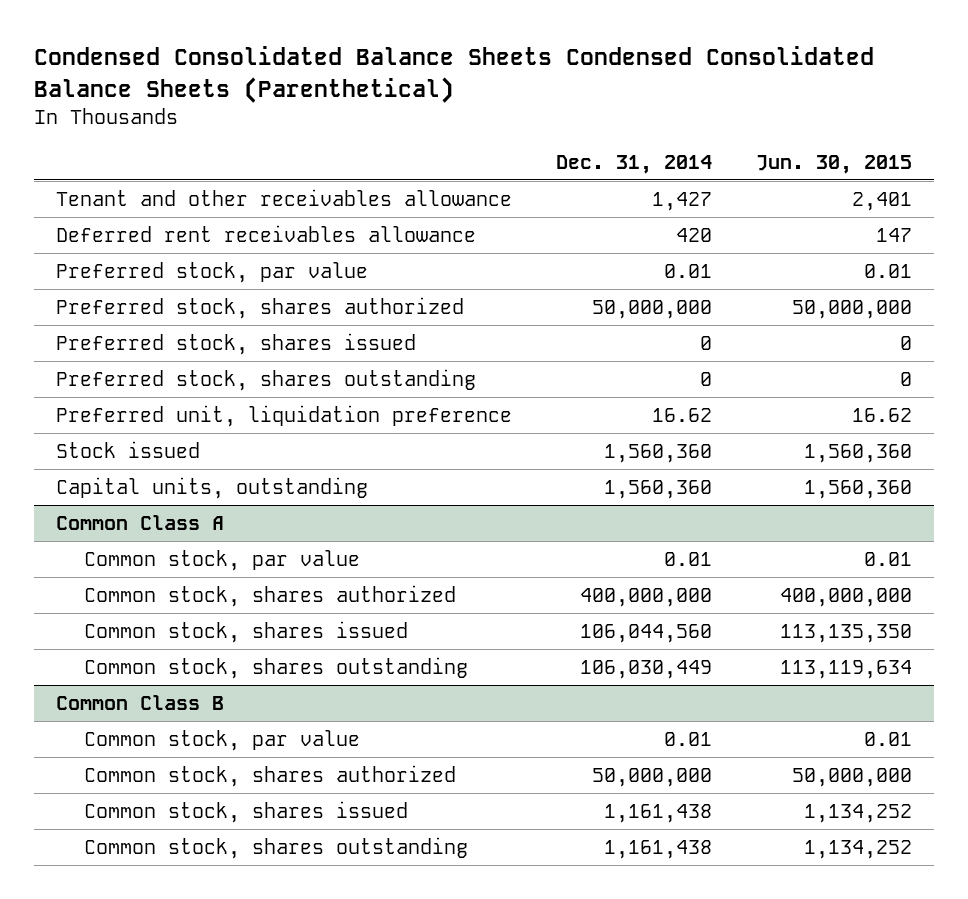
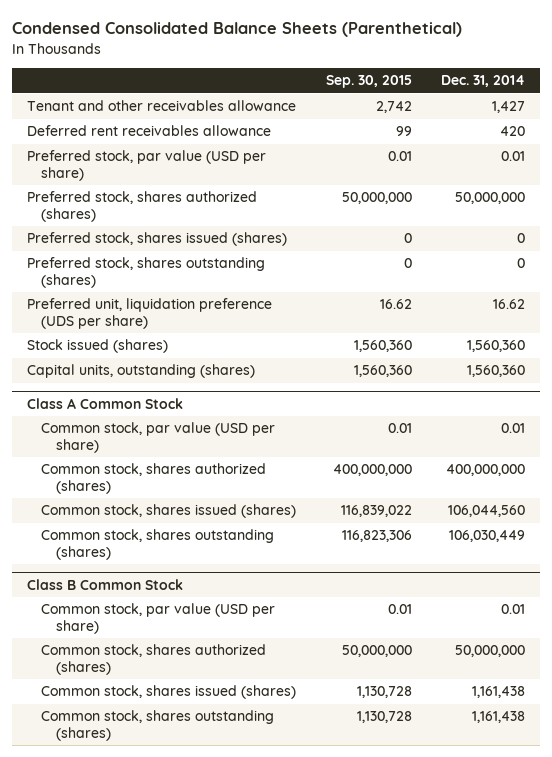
[33,46,874,103] Condensed Consolidated Balance Sheets Condensed Consolidated Balance Sheets (Parenthetical) -> [12,22,463,38] Condensed Consolidated Balance Sheets (Parenthetical)
[755,154,912,174] Jun. 30, 2015 -> none
none -> [325,75,412,89] Sep. 30, 2015
[55,261,368,283] Preferred stock, par value -> [26,150,266,182] Preferred stock, par value (USD per share)
[55,296,464,319] Preferred stock, shares authorized -> [26,191,257,223] Preferred stock, shares authorized (shares)
[55,332,416,355] Preferred stock, shares issued -> [26,232,287,247] Preferred stock, shares issued (shares)
[55,368,476,391] Preferred stock, shares outstanding -> [26,257,265,289] Preferred stock, shares outstanding (shares)
[55,404,512,427] Preferred unit, liquidation preference -> [26,298,272,330] Preferred unit, liquidation preference (UDS per share)
[55,440,200,458] Stock issued -> [26,339,168,354] Stock issued (shares)
[55,476,368,499] Capital units, outstanding -> [26,364,255,379] Capital units, outstanding (shares)
[55,514,224,530] Common Class A -> [26,397,183,409] Class A Common Stock
[84,549,361,571] Common stock, par value -> [41,422,276,454] Common stock, par value (USD per share)
[84,584,457,607] Common stock, shares authorized -> [41,463,267,495] Common stock, shares authorized (shares)
[84,620,409,643] Common stock, shares issued -> [41,504,297,519] Common stock, shares issued (shares)
[84,656,469,679] Common stock, shares outstanding -> [41,529,275,561] Common stock, shares outstanding (shares)
[55,694,224,710] Common Class B -> [26,578,183,590] Class B Common Stock
[84,729,361,751] Common stock, par value -> [41,603,276,635] Common stock, par value (USD per share)
[84,764,457,787] Common stock, shares authorized -> [41,644,267,676] Common stock, shares authorized (shares)
[84,800,409,823] Common stock, shares issued -> [41,685,297,700] Common stock, shares issued (shares)
[84,836,469,859] Common stock, shares outstanding -> [41,710,275,742] Common stock, shares outstanding (shares)

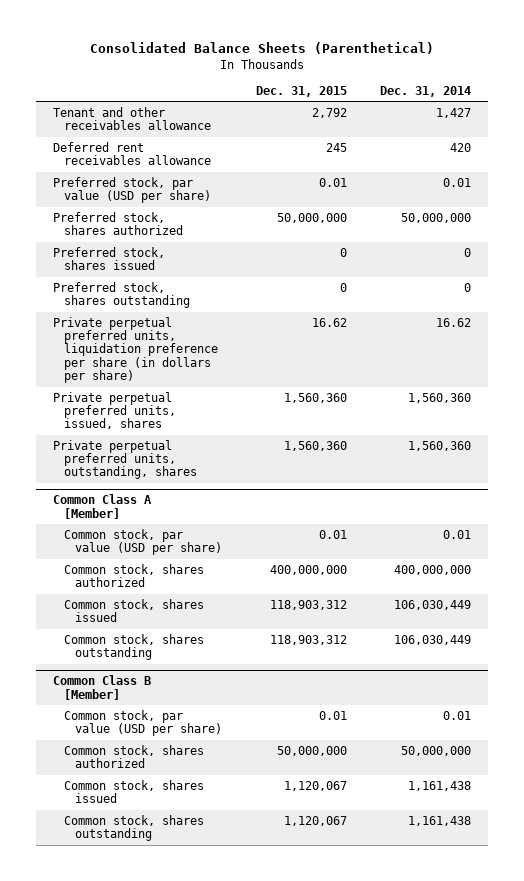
[12,22,463,38] Condensed Consolidated Balance Sheets (Parenthetical) -> [89,42,434,55] Consolidated Balance Sheets (Parenthetical)
[325,75,412,89] Sep. 30, 2015 -> none
none -> [255,85,347,97] Dec. 31, 2015
[26,191,257,223] Preferred stock, shares authorized (shares) -> [52,211,183,236] Preferred stock, shares authorized
[26,232,287,247] Preferred stock, shares issued (shares) -> [52,246,165,271] Preferred stock, shares issued
[26,257,265,289] Preferred stock, shares outstanding (shares) -> [52,281,190,309] Preferred stock, shares outstanding
[26,298,272,330] Preferred unit, liquidation preference (UDS per share) -> [52,316,218,384] Private perpetual preferred units, liquidation preference per share (in dollars per share)
[26,339,168,354] Stock issued (shares) -> [52,391,176,430] Private perpetual preferred units, issued, shares
[26,364,255,379] Capital units, outstanding (shares) -> [52,439,197,480] Private perpetual preferred units, outstanding, shares
[26,397,183,409] Class A Common Stock -> [52,494,152,519] Common Class A [Member]
[41,463,267,495] Common stock, shares authorized (shares) -> [63,563,204,588] Common stock, shares authorized
[41,504,297,519] Common stock, shares issued (shares) -> [63,598,204,623] Common stock, shares issued
[448,505,526,518] 106,044,560 -> [394,599,472,610] 106,030,449
[41,529,275,561] Common stock, shares outstanding (shares) -> [63,633,204,661] Common stock, shares outstanding
[26,578,183,590] Class B Common Stock -> [52,675,151,700] Common Class B [Member]
[41,644,267,676] Common stock, shares authorized (shares) -> [63,744,204,769] Common stock, shares authorized
[41,685,297,700] Common stock, shares issued (shares) -> [63,779,204,804] Common stock, shares issued
[41,710,275,742] Common stock, shares outstanding (shares) -> [63,814,204,842] Common stock, shares outstanding

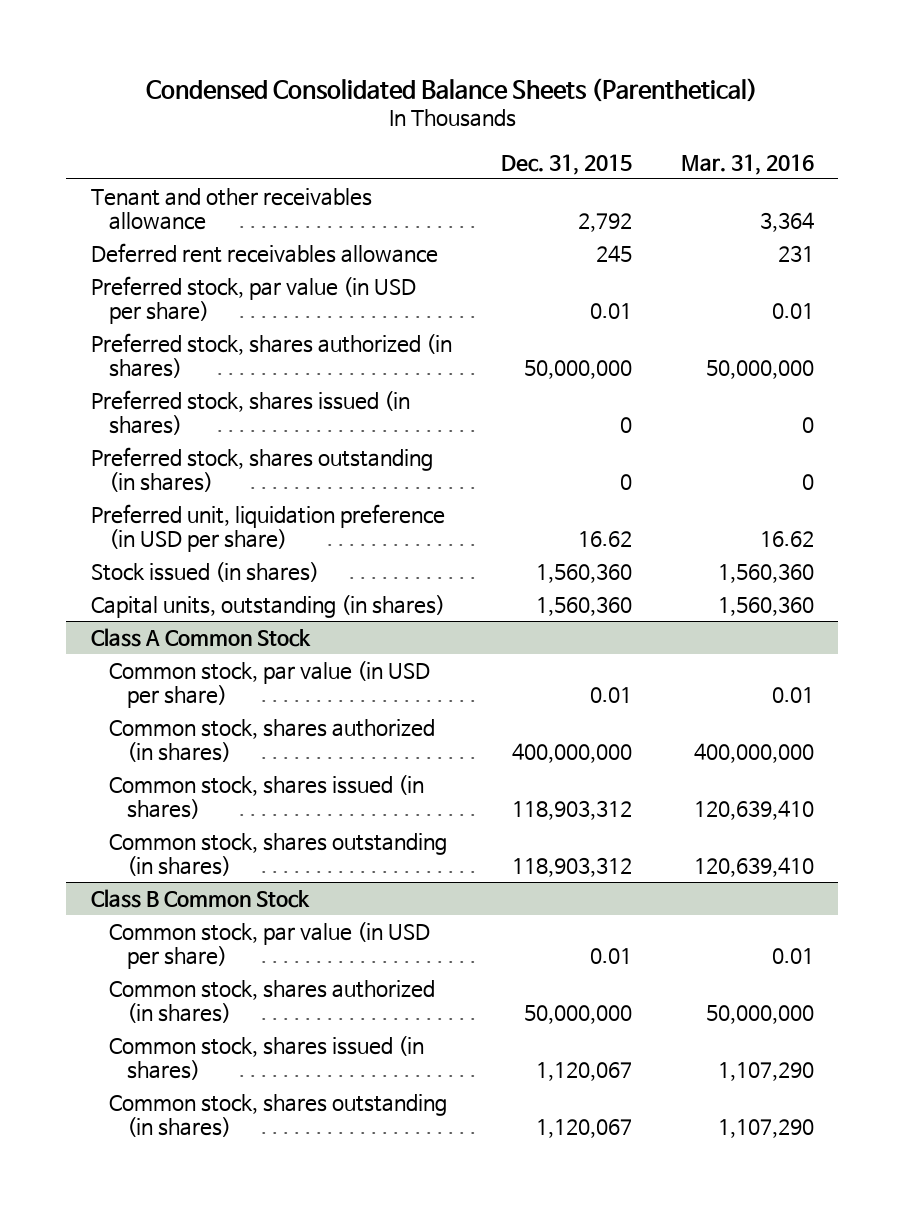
[89,42,434,55] Consolidated Balance Sheets (Parenthetical) -> [146,77,759,102] Condensed Consolidated Balance Sheets (Parenthetical)
[380,85,472,97] Dec. 31, 2014 -> none
none -> [680,153,814,175] Mar. 31, 2016
[52,176,211,204] Preferred stock, par value (USD per share) -> [90,275,416,325] Preferred stock, par value (in USD per share)
[52,211,183,236] Preferred stock, shares authorized -> [90,332,452,379] Preferred stock, shares authorized (in shares)
[52,246,165,271] Preferred stock, shares issued -> [90,389,410,436] Preferred stock, shares issued (in shares)
[52,281,190,309] Preferred stock, shares outstanding -> [90,446,433,493] Preferred stock, shares outstanding (in shares)
[52,316,218,384] Private perpetual preferred units, liquidation preference per share (in dollars per share) -> [90,503,445,553] Preferred unit, liquidation preference (in USD per share)
[52,391,176,430] Private perpetual preferred units, issued, shares -> [90,561,319,582] Stock issued (in shares)
[52,439,197,480] Private perpetual preferred units, outstanding, shares -> [90,594,445,618] Capital units, outstanding (in shares)
[52,494,152,519] Common Class A [Member] -> [90,627,311,647] Class A Common Stock
[63,528,223,556] Common stock, par value (USD per share) -> [108,660,430,709] Common stock, par value (in USD per share)
[63,563,204,588] Common stock, shares authorized -> [108,718,435,763] Common stock, shares authorized (in shares)
[63,598,204,623] Common stock, shares issued -> [108,774,424,820] Common stock, shares issued (in shares)
[63,633,204,661] Common stock, shares outstanding -> [108,832,447,877] Common stock, shares outstanding (in shares)
[52,675,151,700] Common Class B [Member] -> [90,888,310,908] Class B Common Stock
[63,709,223,737] Common stock, par value (USD per share) -> [108,921,430,970] Common stock, par value (in USD per share)
[63,744,204,769] Common stock, shares authorized -> [108,979,435,1024] Common stock, shares authorized (in shares)
[63,779,204,804] Common stock, shares issued -> [108,1035,424,1081] Common stock, shares issued (in shares)
[63,814,204,842] Common stock, shares outstanding -> [108,1093,447,1138] Common stock, shares outstanding (in shares)

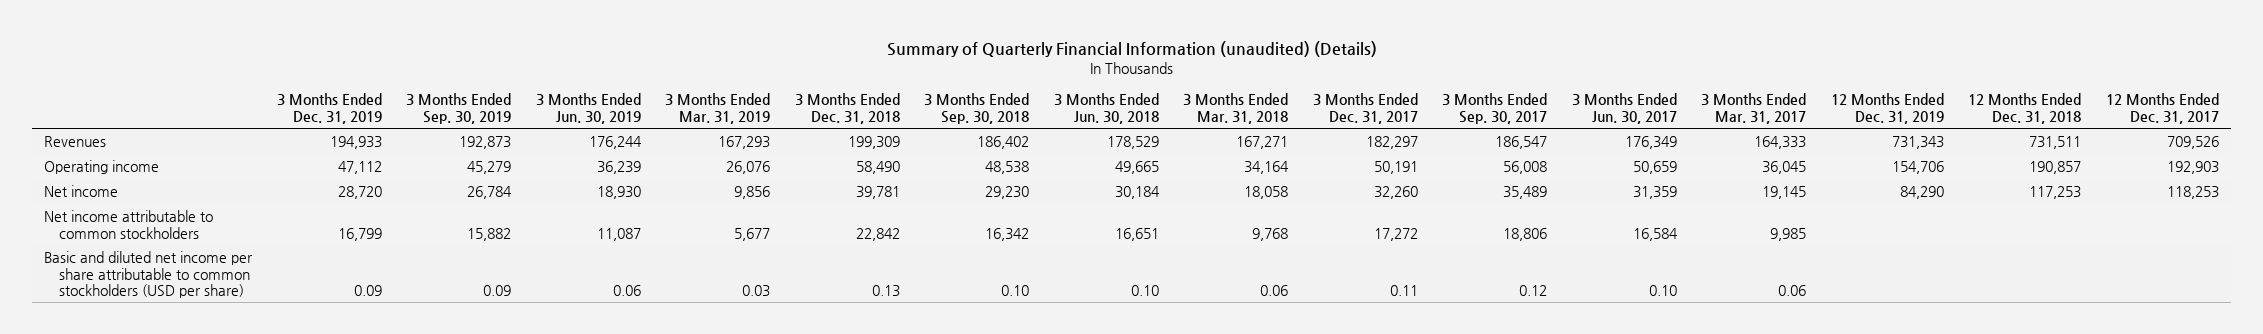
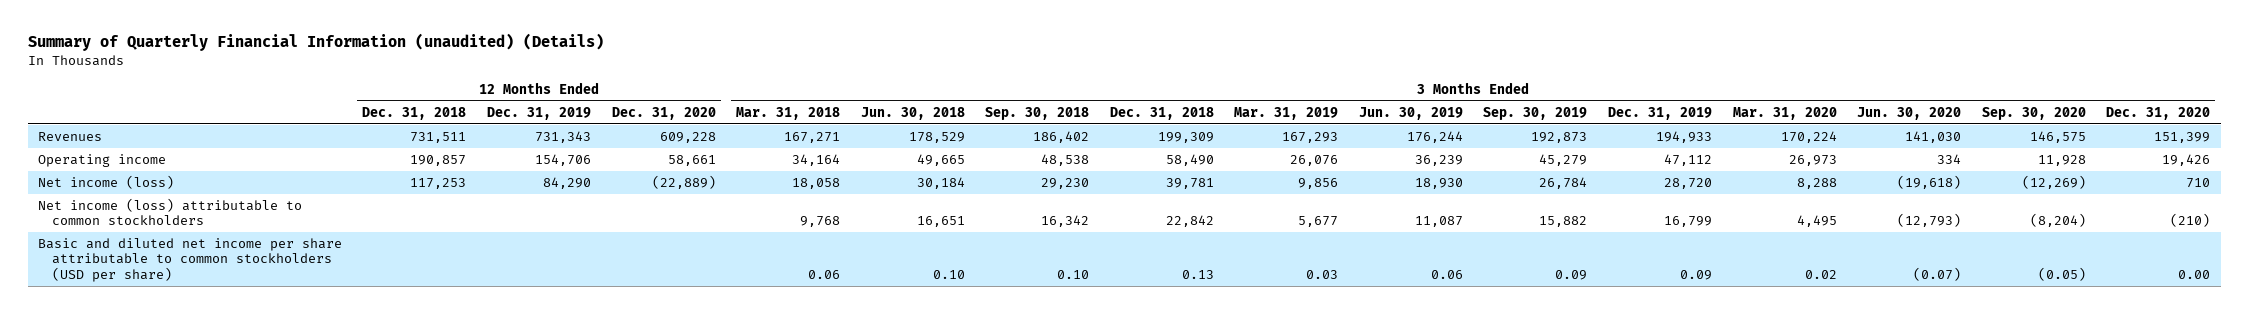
[1312,93,1418,124] 3 Months Ended Dec. 31, 2017 -> none
[1442,93,1548,124] 3 Months Ended Sep. 30, 2017 -> none
[1571,93,1677,124] 3 Months Ended Jun. 30, 2017 -> none
[1701,93,1807,124] 3 Months Ended Mar. 31, 2017 -> none
[2106,93,2220,124] 12 Months Ended Dec. 31, 2017 -> none
none -> [611,106,716,120] Dec. 31, 2020
none -> [1732,106,1837,120] Mar. 31, 2020
none -> [1857,106,1962,120] Jun. 30, 2020
none -> [1981,106,2086,120] Sep. 30, 2020
none -> [2106,106,2211,120] Dec. 31, 2020
[44,185,119,198] Net income -> [37,175,174,190] Net income (loss)
[44,210,214,239] Net income attributable to common stockholders -> [37,198,302,226] Net income (loss) attributable to common stockholders

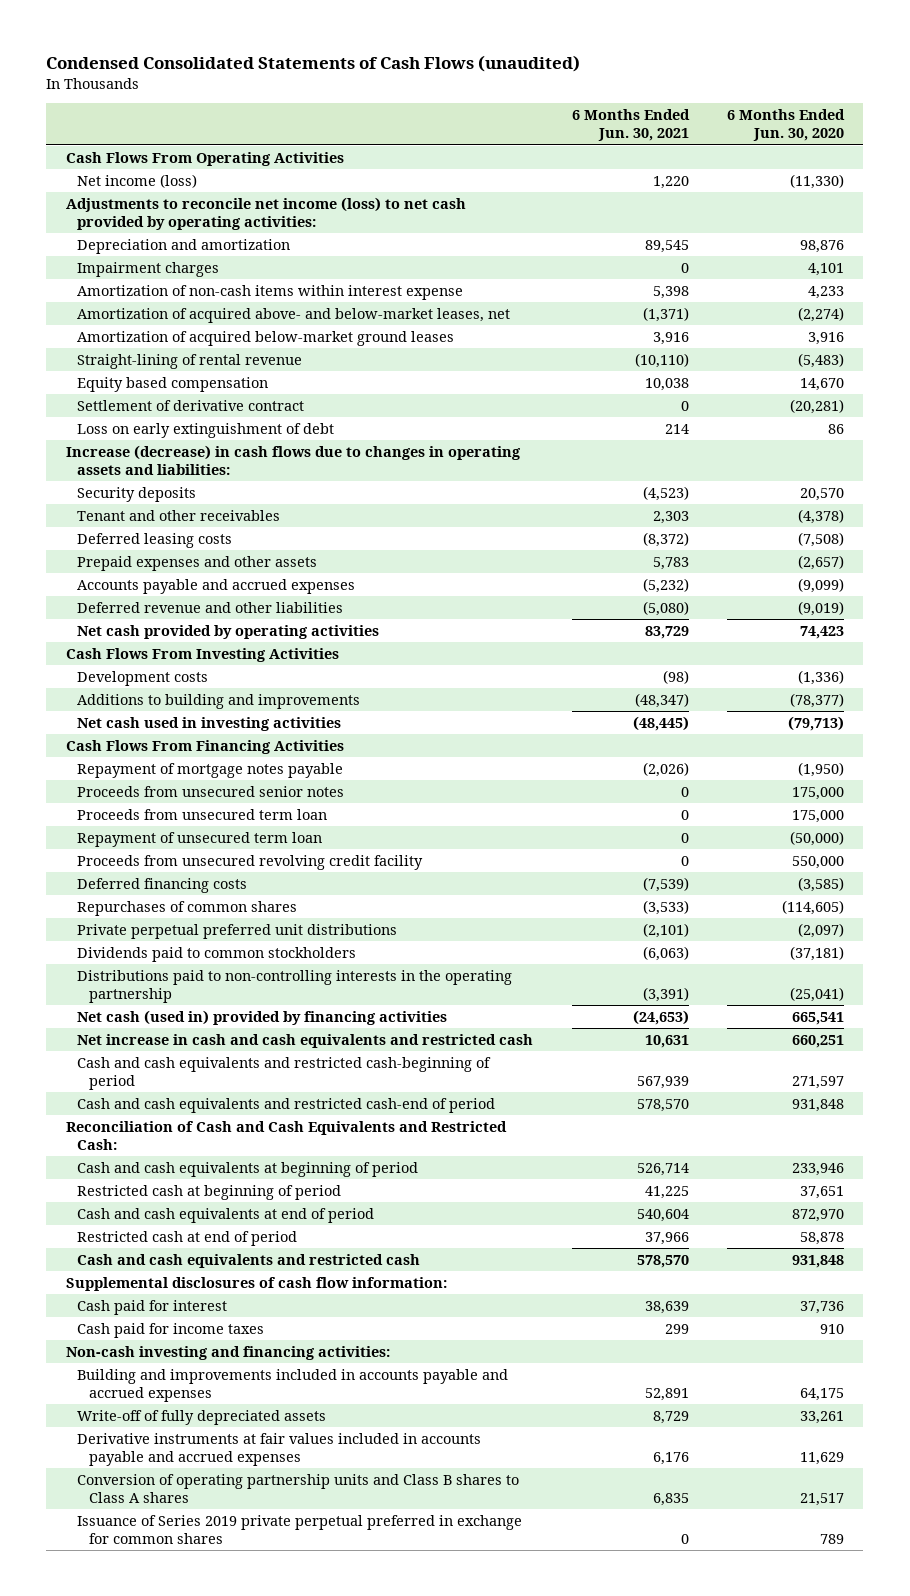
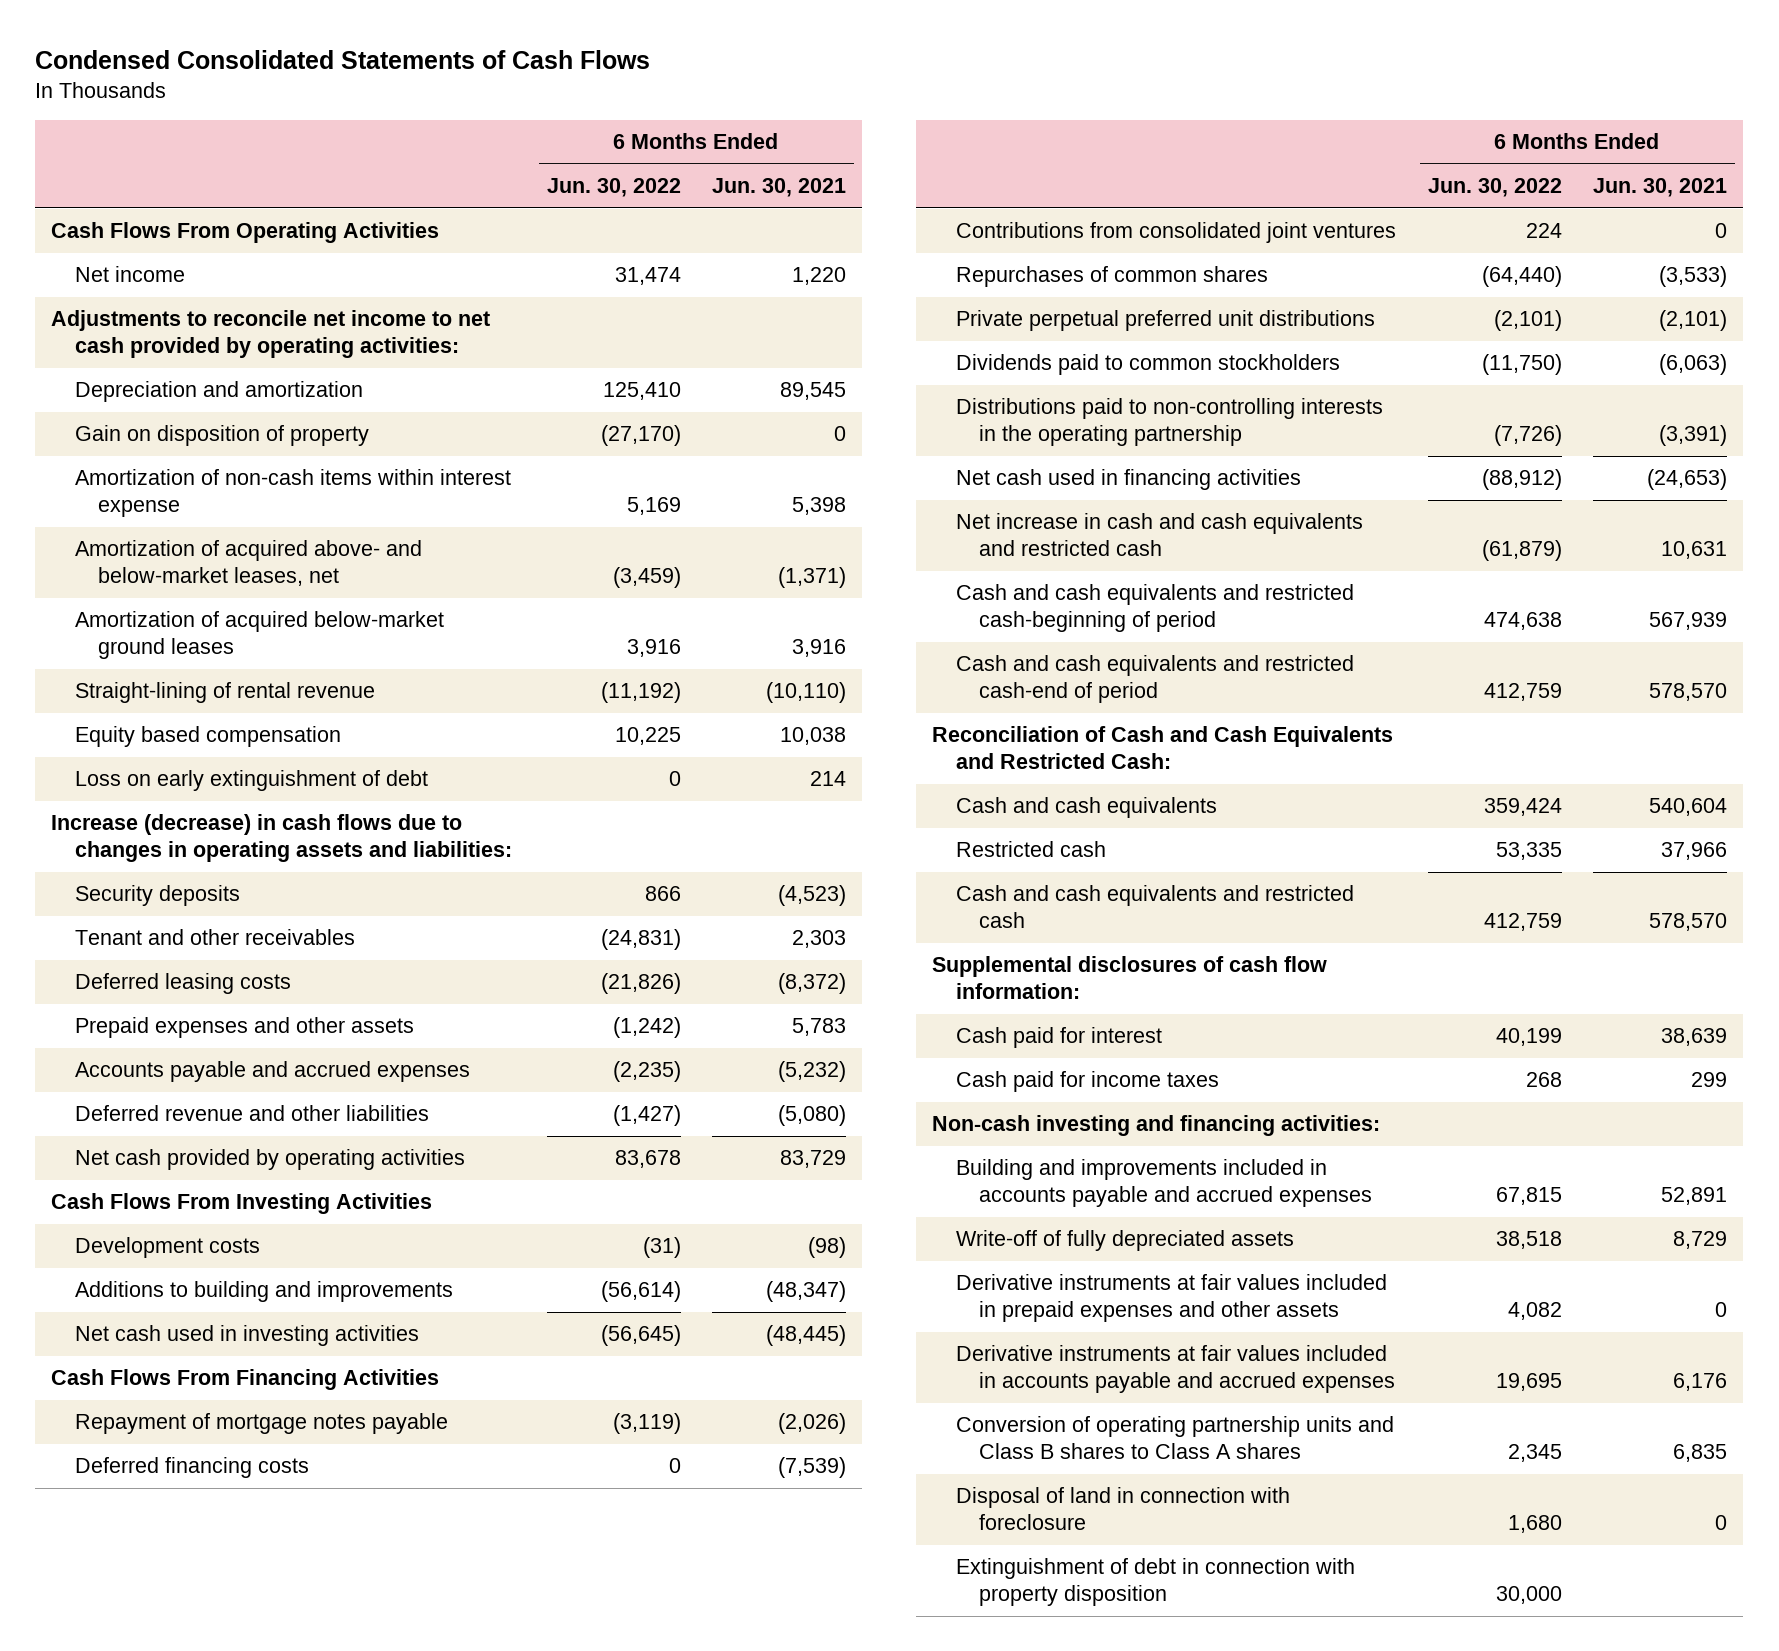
[46,55,581,73] Condensed Consolidated Statements of Cash Flows (unaudited) -> [35,49,651,69] Condensed Consolidated Statements of Cash Flows
[727,109,846,142] 6 Months Ended Jun. 30, 2020 -> none
none -> [546,178,681,198] Jun. 30, 2022
[77,173,198,188] Net income (loss) -> [74,266,185,283] Net income
[65,196,466,230] Adjustments to reconcile net income (loss) to net cash provided by operating activities: -> [51,310,491,359] Adjustments to reconcile net income to net cash provided by operating activities:
[77,261,220,277] Impairment charges -> none
none -> [74,425,369,447] Gain on disposition of property
[77,399,305,411] Settlement of derivative contract -> none
[77,785,345,797] Proceeds from unsecured senior notes -> none
[77,808,328,820] Proceeds from unsecured term loan -> none
[77,831,323,847] Repayment of unsecured term loan -> none
[77,854,424,870] Proceeds from unsecured revolving credit facility -> none
none -> [955,222,1396,244] Contributions from consolidated joint ventures
[77,1009,448,1025] Net cash (used in) provided by financing activities -> [955,469,1301,491] Net cash used in financing activities
[77,1207,375,1223] Cash and cash equivalents at end of period -> none
[77,1230,298,1246] Restricted cash at end of period -> none
[77,1161,419,1177] Cash and cash equivalents at beginning of period -> [955,797,1217,819] Cash and cash equivalents
[636,1162,689,1176] 526,714 -> [1649,798,1728,817] 540,604
[77,1184,342,1200] Restricted cash at beginning of period -> [955,841,1106,858] Restricted cash
[644,1185,689,1199] 41,225 -> [1661,842,1728,861] 37,966
none -> [955,1274,1387,1323] Derivative instruments at fair values included in prepaid expenses and other assets
[77,1514,523,1544] Issuance of Series 2019 private perpetual preferred in exchange for common shares -> none
none -> [955,1487,1290,1531] Disposal of land in connection with foreclosure
none -> [955,1558,1355,1607] Extinguishment of debt in connection with property disposition

